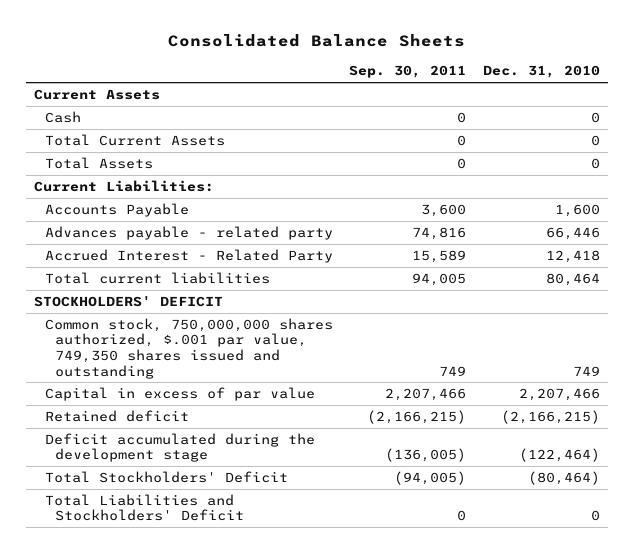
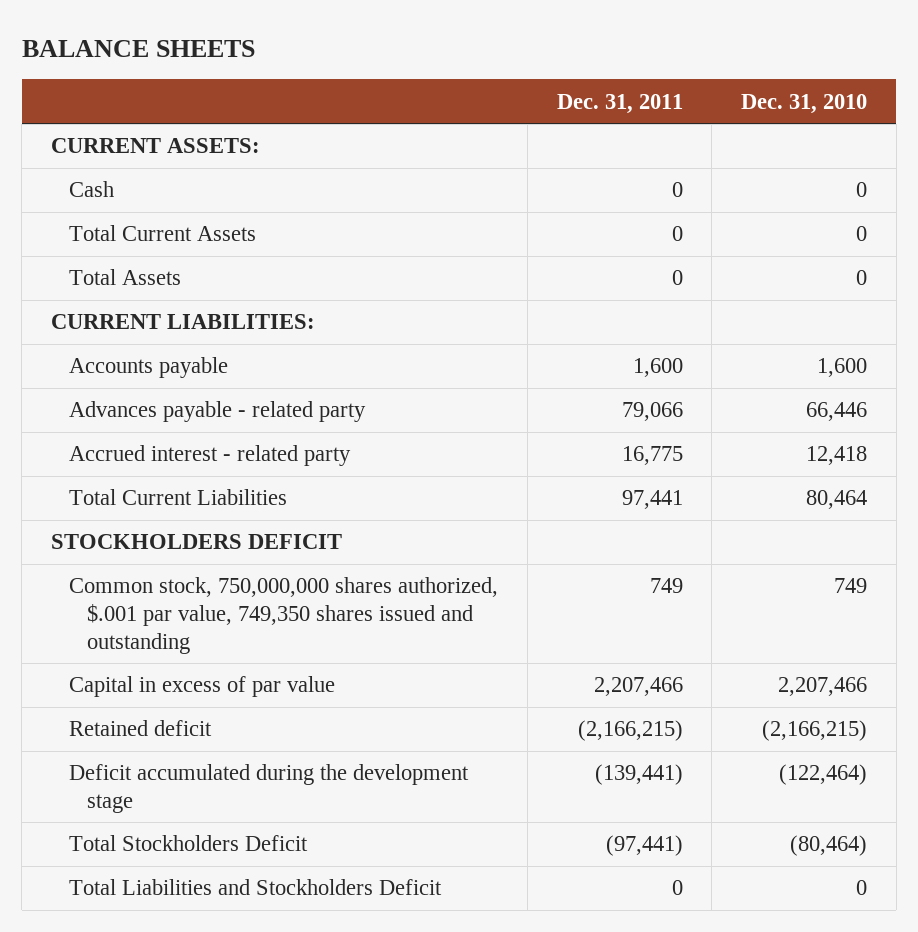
[167,34,465,48] Consolidated Balance Sheets -> [21,39,255,57] BALANCE SHEETS
[349,65,467,79] Sep. 30, 2011 -> none
none -> [556,93,683,114] Dec. 31, 2011
[34,88,161,100] Current Assets -> [50,138,260,154] CURRENT ASSETS:
[34,179,215,192] Current Liabilities: -> [50,314,315,330] CURRENT LIABILITIES:
[44,202,189,217] Accounts Payable -> [69,357,229,379] Accounts payable
[44,248,333,263] Accrued Interest - Related Party -> [69,445,352,467] Accrued interest - related party
[44,271,270,284] Total current liabilities -> [69,489,288,506] Total Current Liabilities
[34,295,224,307] STOCKHOLDERS' DEFICIT -> [50,534,342,550] STOCKHOLDERS DEFICIT
[44,470,288,483] Total Stockholders' Deficit -> [69,835,309,852] Total Stockholders Deficit
[44,493,245,522] Total Liabilities and Stockholders' Deficit -> [69,879,443,896] Total Liabilities and Stockholders Deficit

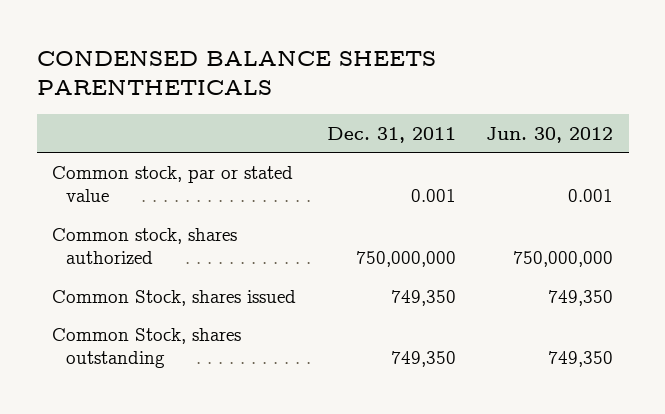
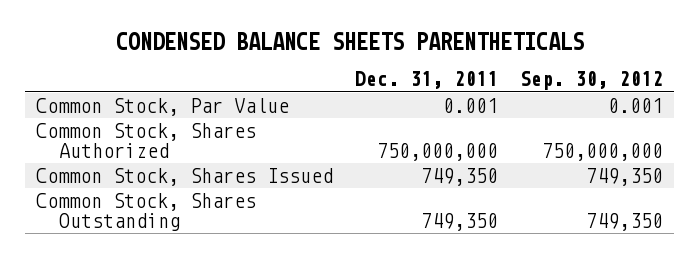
[486,126,614,143] Jun. 30, 2012 -> none
none -> [519,71,663,91] Sep. 30, 2012
[51,165,293,203] Common stock, par or stated value -> [36,98,290,117] Common Stock, Par Value
[51,227,237,265] Common stock, shares authorized -> [36,123,257,158] Common Stock, Shares Authorized
[51,289,296,306] Common Stock, shares issued -> [36,168,334,187] Common Stock, Shares Issued
[51,327,241,369] Common Stock, shares outstanding -> [36,193,257,231] Common Stock, Shares Outstanding

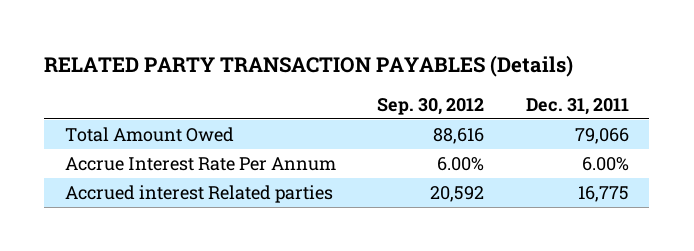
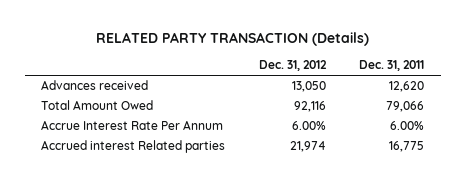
[44,55,574,78] RELATED PARTY TRANSACTION PAYABLES (Details) -> [95,32,369,47] RELATED PARTY TRANSACTION (Details)
[377,97,485,115] Sep. 30, 2012 -> none
none -> [258,60,327,72] Dec. 31, 2012
none -> [41,80,149,91] Advances received

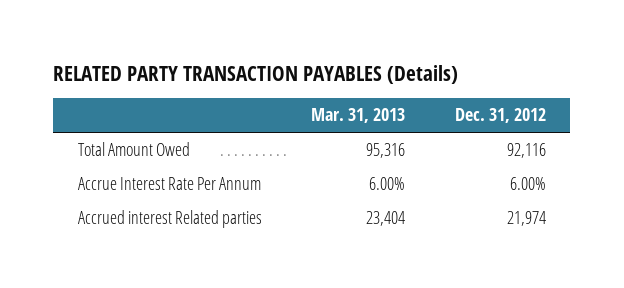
[95,32,369,47] RELATED PARTY TRANSACTION (Details) -> [53,64,459,84] RELATED PARTY TRANSACTION PAYABLES (Details)
[359,60,425,72] Dec. 31, 2011 -> none
none -> [311,108,406,124] Mar. 31, 2013
[41,80,149,91] Advances received -> none

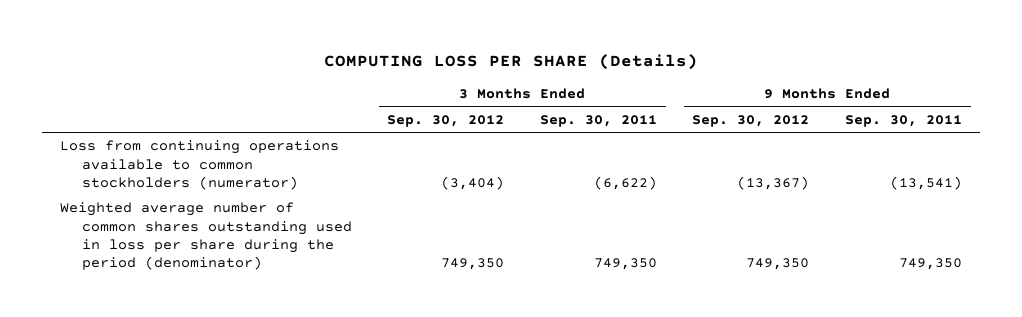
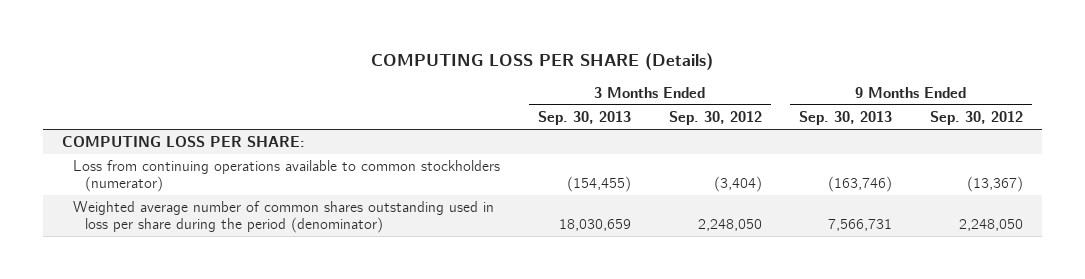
[539,114,657,127] Sep. 30, 2011 -> none
[844,114,962,127] Sep. 30, 2011 -> none
none -> [537,111,631,126] Sep. 30, 2013
none -> [799,111,893,126] Sep. 30, 2013
none -> [61,136,305,148] COMPUTING LOSS PER SHARE:
[441,258,505,271] 749,350 -> [697,219,762,232] 2,248,050
[746,258,810,271] 749,350 -> [958,219,1023,232] 2,248,050

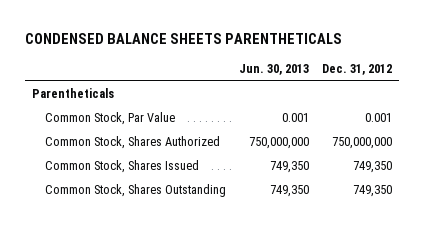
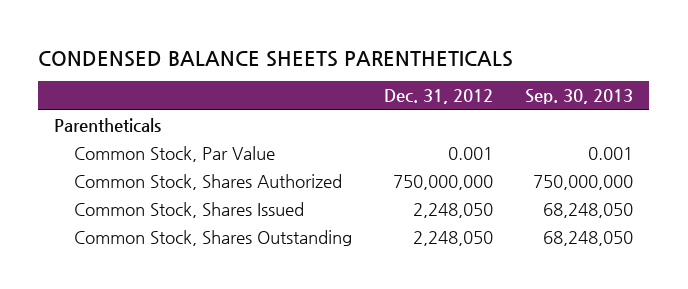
[239,64,310,76] Jun. 30, 2013 -> none
none -> [525,89,634,105] Sep. 30, 2013
[353,161,393,174] 749,350 -> [413,203,494,219] 2,248,050
[353,185,393,198] 749,350 -> [413,231,494,247] 2,248,050

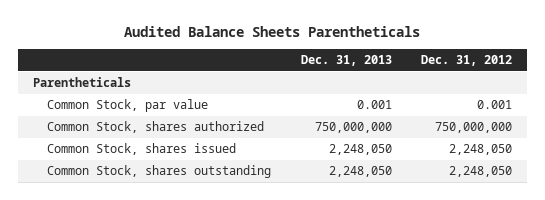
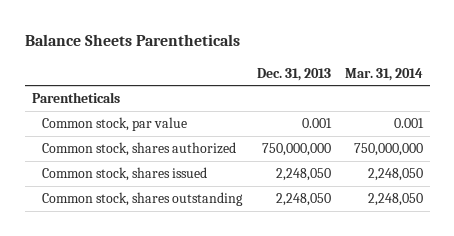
[124,25,421,37] Audited Balance Sheets Parentheticals -> [24,34,240,47] Balance Sheets Parentheticals
[420,55,512,67] Dec. 31, 2012 -> none
none -> [344,67,423,81] Mar. 31, 2014
[47,99,209,113] Common Stock, par value -> [42,117,188,132] Common stock, par value
[47,121,265,134] Common Stock, shares authorized -> [42,142,237,157] Common stock, shares authorized
[47,143,237,156] Common Stock, shares issued -> [42,167,208,182] Common stock, shares issued
[47,165,272,179] Common Stock, shares outstanding -> [42,192,244,207] Common stock, shares outstanding

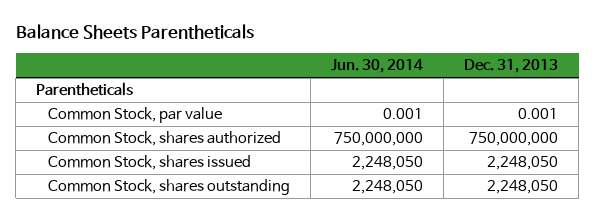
[344,67,423,81] Mar. 31, 2014 -> none
none -> [331,59,424,74] Jun. 30, 2014
[42,117,188,132] Common stock, par value -> [48,107,223,124] Common Stock, par value
[42,142,237,157] Common stock, shares authorized -> [48,131,282,147] Common Stock, shares authorized
[42,167,208,182] Common stock, shares issued -> [48,155,252,171] Common Stock, shares issued
[42,192,244,207] Common stock, shares outstanding -> [48,179,291,196] Common Stock, shares outstanding

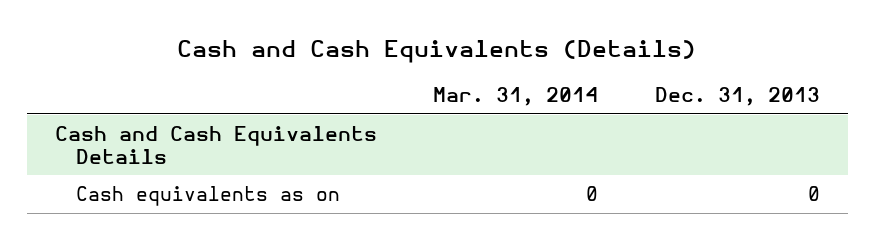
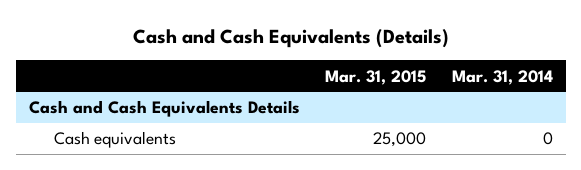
[654,87,820,107] Dec. 31, 2013 -> none
none -> [325,69,427,85] Mar. 31, 2015
[75,186,340,207] Cash equivalents as on -> [54,131,177,149] Cash equivalents

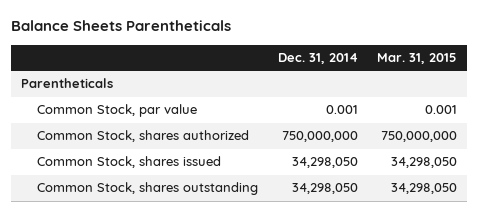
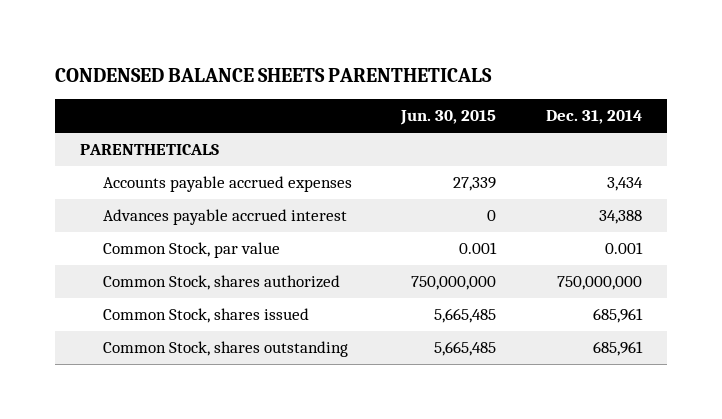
[10,20,231,32] Balance Sheets Parentheticals -> [55,67,493,82] CONDENSED BALANCE SHEETS PARENTHETICALS
[377,53,458,65] Mar. 31, 2015 -> none
none -> [400,110,497,126] Jun. 30, 2015
[20,78,113,89] Parentheticals -> [80,144,220,156] PARENTHETICALS
none -> [102,176,352,193] Accounts payable accrued expenses
none -> [102,209,347,226] Advances payable accrued interest
[291,157,358,169] 34,298,050 -> [593,308,644,324] 685,961
[291,183,358,195] 34,298,050 -> [593,341,644,357] 685,961

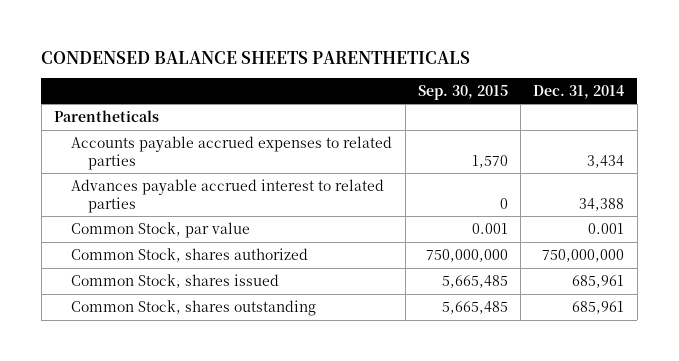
[400,110,497,126] Jun. 30, 2015 -> none
none -> [417,84,508,100] Sep. 30, 2015
[80,144,220,156] PARENTHETICALS -> [54,109,160,122] Parentheticals
[102,176,352,193] Accounts payable accrued expenses -> [71,135,393,170] Accounts payable accrued expenses to related parties
[102,209,347,226] Advances payable accrued interest -> [71,178,385,213] Advances payable accrued interest to related parties

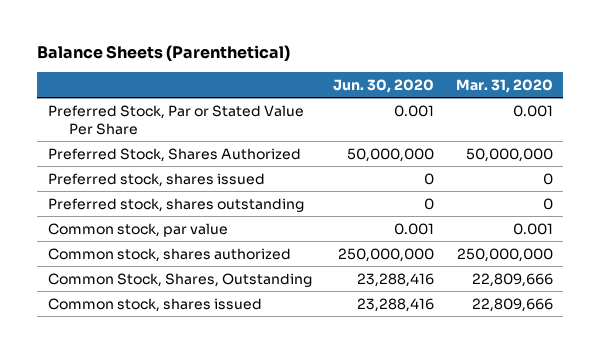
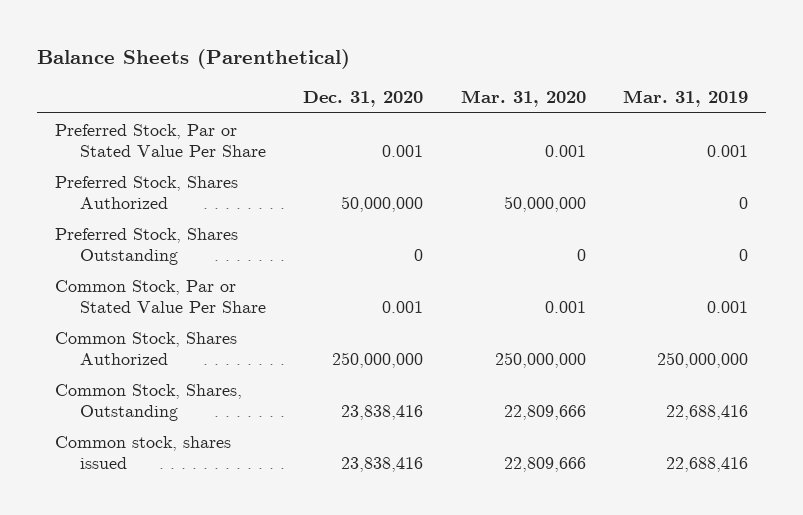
[333,78,435,93] Jun. 30, 2020 -> none
none -> [303,91,424,108] Dec. 31, 2020
none -> [622,90,748,108] Mar. 31, 2019
[47,172,265,187] Preferred stock, shares issued -> none
[47,197,304,212] Preferred stock, shares outstanding -> [55,227,239,265] Preferred Stock, Shares Outstanding
[47,222,228,237] Common stock, par value -> [55,279,267,313] Common Stock, Par or Stated Value Per Share
[47,247,291,262] Common stock, shares authorized -> [55,331,238,365] Common Stock, Shares Authorized

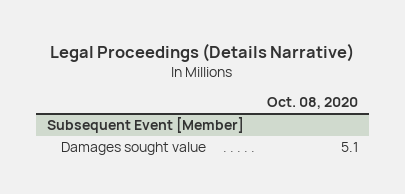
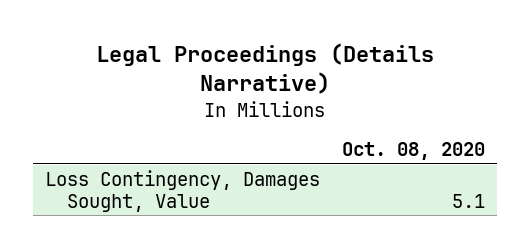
[47,117,245,134] Subsequent Event [Member] -> none
[61,142,207,156] Damages sought value -> [44,170,320,213] Loss Contingency, Damages Sought, Value

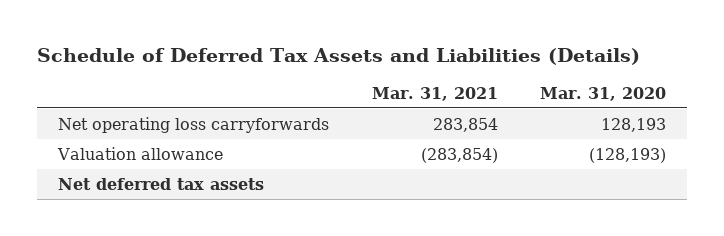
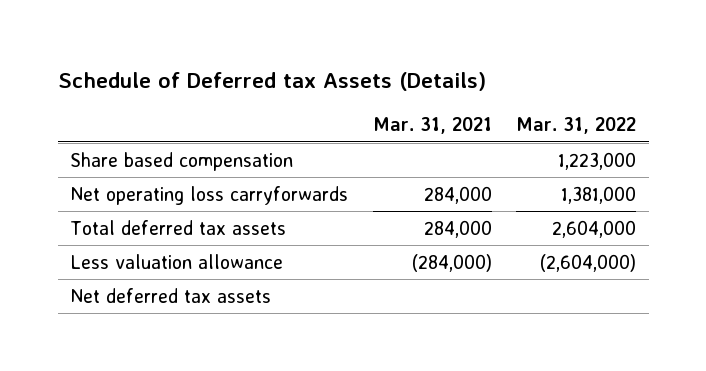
[37,48,641,66] Schedule of Deferred Tax Assets and Liabilities (Details) -> [57,71,486,91] Schedule of Deferred tax Assets (Details)
[539,86,666,101] Mar. 31, 2020 -> none
none -> [516,117,637,135] Mar. 31, 2022
none -> [69,151,293,171] Share based compensation
[432,117,498,132] 283,854 -> [423,185,492,204] 284,000
none -> [69,219,286,235] Total deferred tax assets
[57,146,224,160] Valuation allowance -> [69,253,283,269] Less valuation allowance
[420,147,498,163] (283,854) -> [411,253,492,272] (284,000)

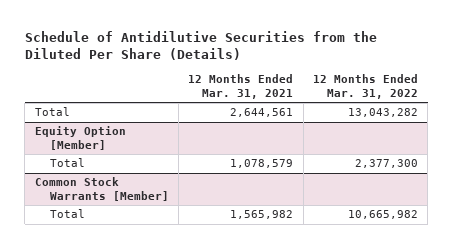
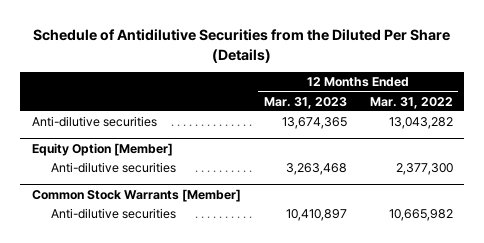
[188,74,294,100] 12 Months Ended Mar. 31, 2021 -> none
none -> [263,96,347,109] Mar. 31, 2023
[34,107,70,117] Total -> [31,116,157,128] Anti-dilutive securities
[49,158,85,168] Total -> [50,162,176,174] Anti-dilutive securities
[49,209,85,219] Total -> [50,208,176,220] Anti-dilutive securities

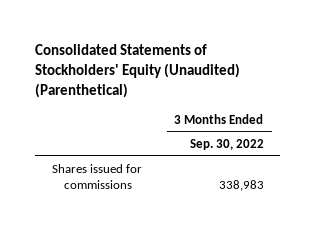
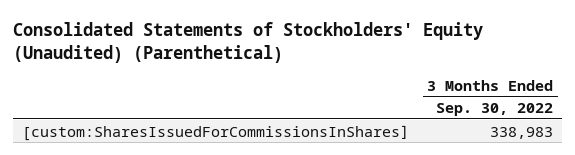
[51,164,142,190] Shares issued for commissions -> [22,124,410,141] [custom:SharesIssuedForCommissionsInShares]

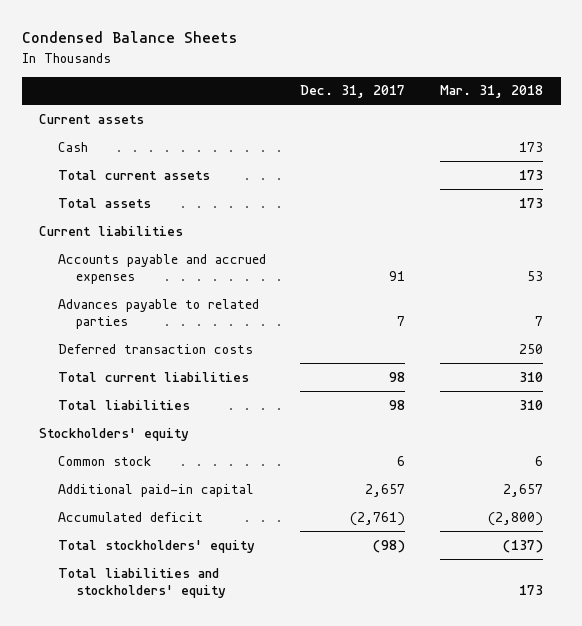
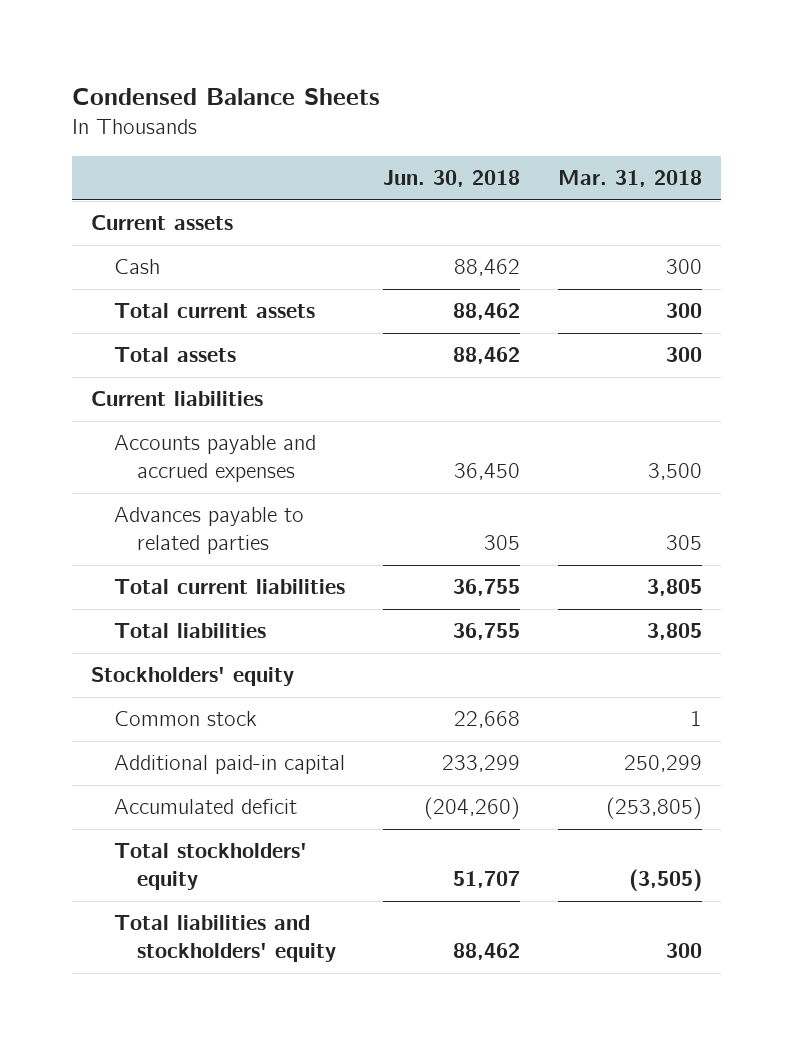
[300,85,406,99] Dec. 31, 2017 -> none
none -> [382,170,520,188] Jun. 30, 2018
[519,141,544,152] 173 -> [665,259,702,275] 300
[519,169,544,180] 173 -> [665,303,702,319] 300
[519,197,544,208] 173 -> [665,347,702,363] 300
[57,343,253,354] Deferred transaction costs -> none
[527,270,544,281] 53 -> [647,463,702,481] 3,500
[535,315,544,326] 7 -> [665,535,702,551] 305
[519,371,544,382] 310 -> [646,579,702,597] 3,805
[519,399,544,410] 310 -> [646,623,702,641] 3,805
[535,455,544,466] 6 -> [689,711,702,727] 1
[503,483,544,497] 2,657 -> [623,755,702,773] 250,299
[488,511,544,526] (2,800) -> [605,797,702,820] (253,805)
[503,539,544,553] (137) -> [628,869,702,892] (3,505)
[519,584,544,595] 173 -> [665,943,702,959] 300

